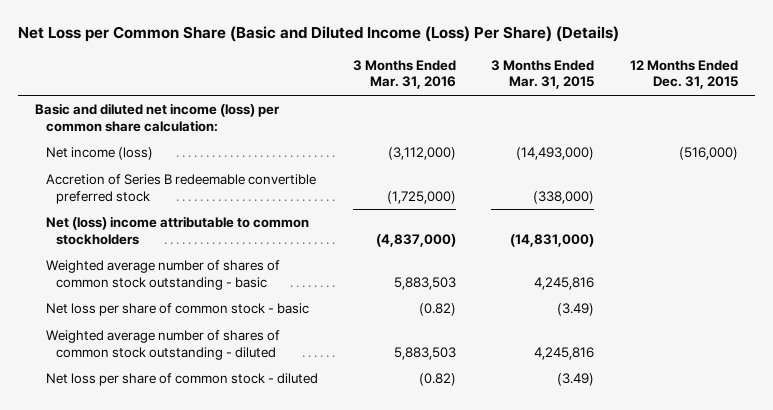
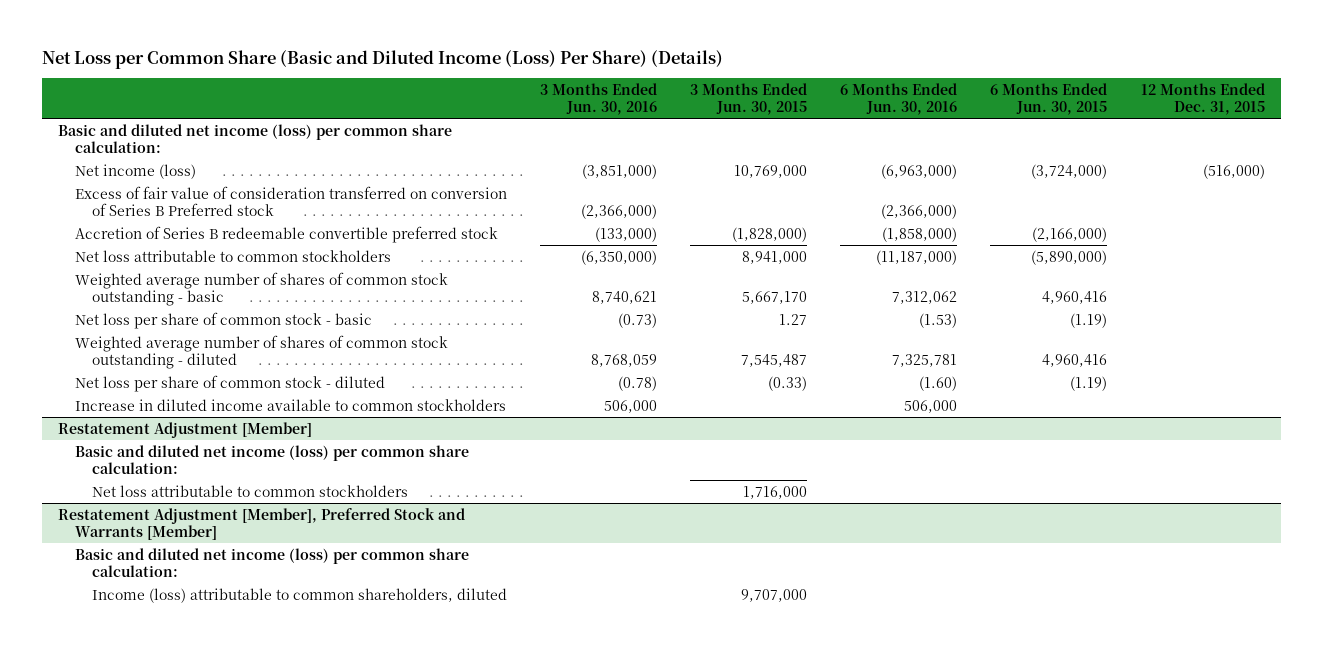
[352,59,456,90] 3 Months Ended Mar. 31, 2016 -> none
[491,59,595,90] 3 Months Ended Mar. 31, 2015 -> none
none -> [540,82,658,116] 3 Months Ended Jun. 30, 2016
none -> [690,82,808,116] 3 Months Ended Jun. 30, 2015
none -> [840,82,958,116] 6 Months Ended Jun. 30, 2016
none -> [990,82,1108,116] 6 Months Ended Jun. 30, 2015
none -> [75,185,508,216] Excess of fair value of consideration transferred on conversion of Series B Preferred stock
[45,216,309,245] Net (loss) income attributable to common stockholders -> [75,249,392,262] Net loss attributable to common stockholders
none -> [75,398,507,411] Increase in diluted income available to common stockholders
none -> [58,421,313,438] Restatement Adjustment [Member]
none -> [75,444,470,474] Basic and diluted net income (loss) per common share calculation:
none -> [91,484,408,497] Net loss attributable to common stockholders
none -> [58,507,466,540] Restatement Adjustment [Member], Preferred Stock and Warrants [Member]
none -> [75,547,470,577] Basic and diluted net income (loss) per common share calculation:
none -> [91,587,507,603] Income (loss) attributable to common shareholders, diluted

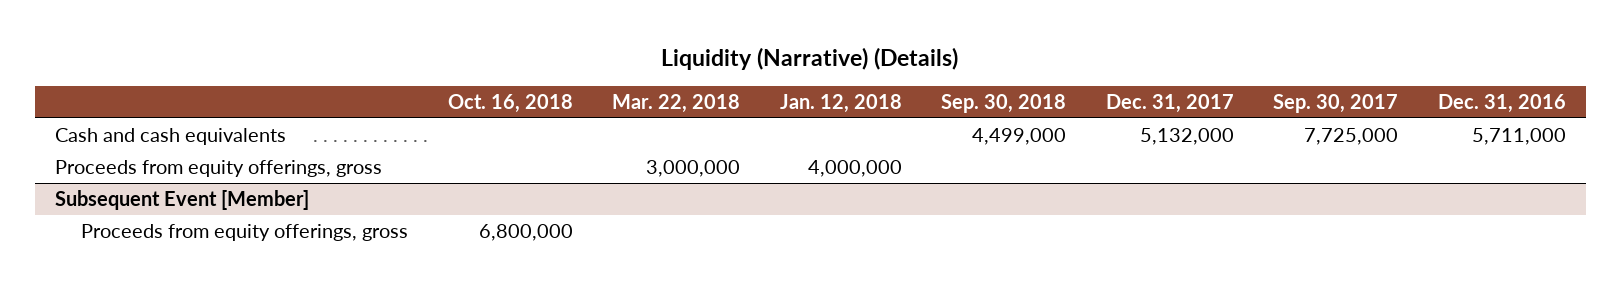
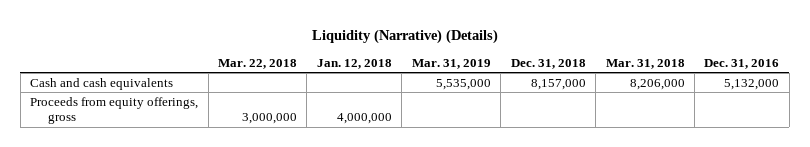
[447,94,573,114] Oct. 16, 2018 -> none
[941,94,1067,114] Sep. 30, 2018 -> none
[1105,94,1234,114] Dec. 31, 2017 -> none
[1273,94,1399,114] Sep. 30, 2017 -> none
none -> [411,58,491,69] Mar. 31, 2019
none -> [510,58,586,69] Dec. 31, 2018
none -> [605,58,685,69] Mar. 31, 2018
[1471,128,1566,146] 5,711,000 -> [724,78,780,90] 5,132,000
[54,190,309,211] Subsequent Event [Member] -> none
[81,224,409,242] Proceeds from equity offerings, gross -> none

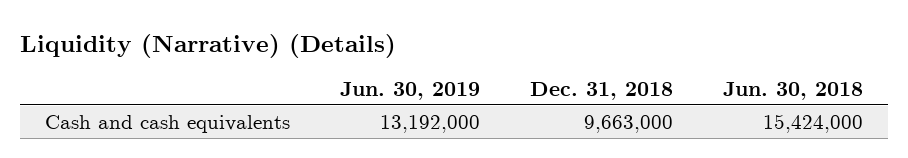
[217,58,297,69] Mar. 22, 2018 -> none
[316,58,392,69] Jan. 12, 2018 -> none
[411,58,491,69] Mar. 31, 2019 -> none
[605,58,685,69] Mar. 31, 2018 -> none
[704,58,780,69] Dec. 31, 2016 -> none
none -> [340,81,481,100] Jun. 30, 2019
none -> [722,81,863,100] Jun. 30, 2018
[30,96,199,125] Proceeds from equity offerings, gross -> none
[530,78,586,90] 8,157,000 -> [583,115,673,134] 9,663,000

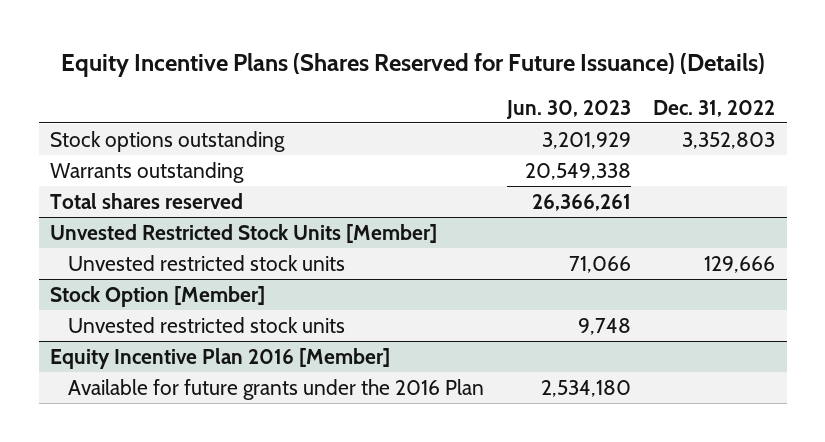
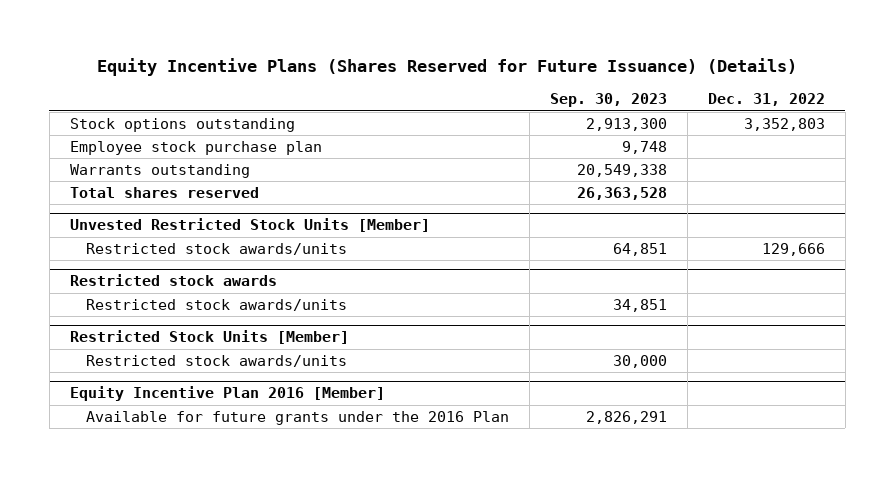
[505,99,631,119] Jun. 30, 2023 -> none
none -> [549,93,667,108] Sep. 30, 2023
none -> [69,141,322,156] Employee stock purchase plan
[49,285,265,307] Stock Option [Member] -> none
[68,316,346,333] Unvested restricted stock units -> none
[68,254,346,271] Unvested restricted stock units -> [85,243,347,256] Restricted stock awards/units
none -> [69,274,277,287] Restricted stock awards
none -> [85,299,347,312] Restricted stock awards/units
none -> [69,330,349,345] Restricted Stock Units [Member]
none -> [85,355,347,368] Restricted stock awards/units

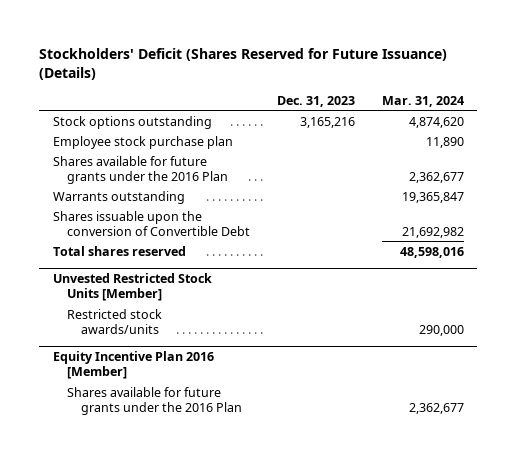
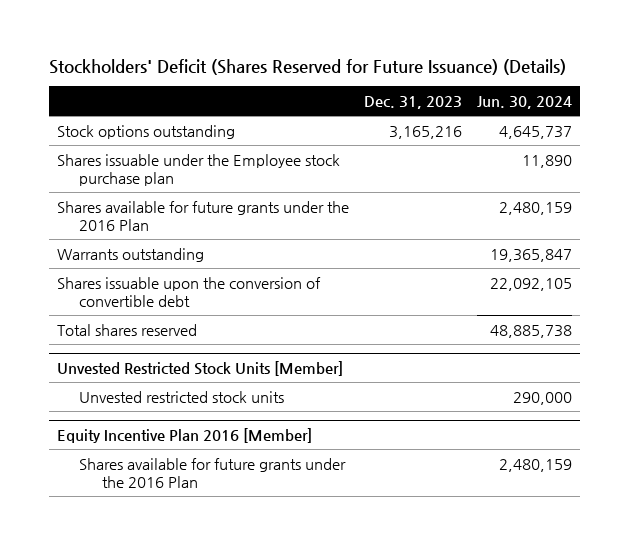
[381,95,464,107] Mar. 31, 2024 -> none
none -> [477,95,573,109] Jun. 30, 2024
[52,135,233,149] Employee stock purchase plan -> [56,153,340,186] Shares issuable under the Employee stock purchase plan
[52,210,251,236] Shares issuable upon the conversion of Convertible Debt -> [56,276,321,307] Shares issuable upon the conversion of convertible debt
[67,308,163,334] Restricted stock awards/units -> [79,390,285,403] Unvested restricted stock units

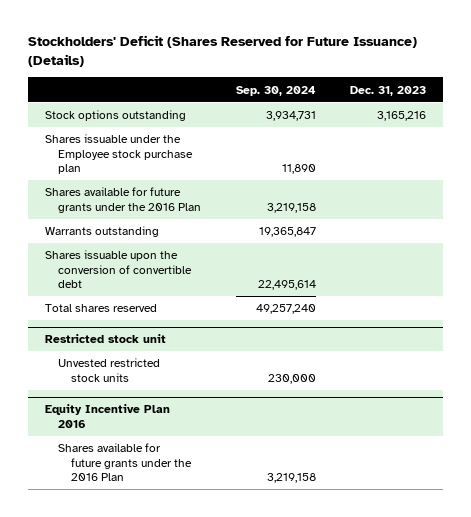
[477,95,573,109] Jun. 30, 2024 -> none
none -> [235,85,316,96] Sep. 30, 2024
[56,360,343,376] Unvested Restricted Stock Units [Member] -> [44,334,166,344] Restricted stock unit
[56,427,312,443] Equity Incentive Plan 2016 [Member] -> [44,404,170,428] Equity Incentive Plan 2016

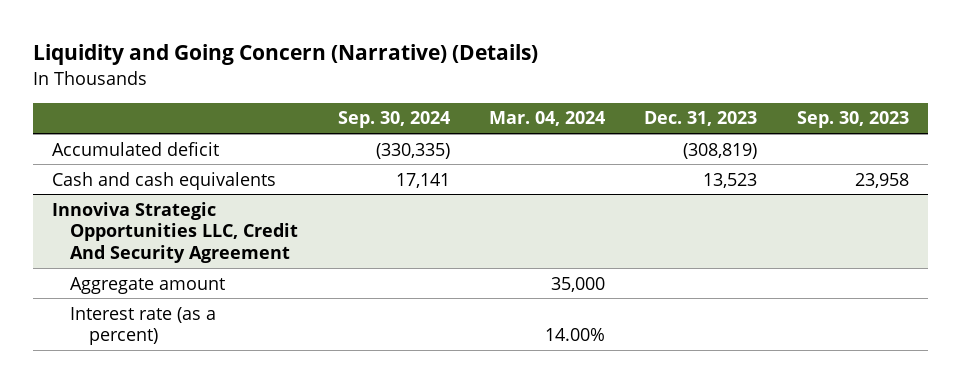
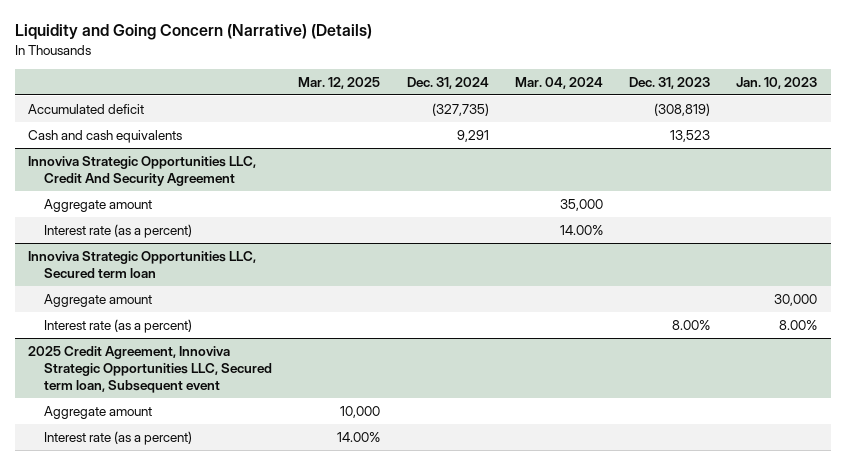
[337,111,450,129] Sep. 30, 2024 -> none
[796,111,909,129] Sep. 30, 2023 -> none
none -> [298,76,381,89] Mar. 12, 2025
none -> [406,76,489,89] Dec. 31, 2024
none -> [736,76,818,89] Jan. 10, 2023
none -> [28,250,257,279] Innoviva Strategic Opportunities LLC, Secured term loan
none -> [44,293,153,307] Aggregate amount
none -> [44,318,193,333] Interest rate (as a percent)
none -> [28,345,273,394] 2025 Credit Agreement, Innoviva Strategic Opportunities LLC, Secured term loan, Subsequent event
none -> [44,405,153,419] Aggregate amount
none -> [44,430,193,445] Interest rate (as a percent)

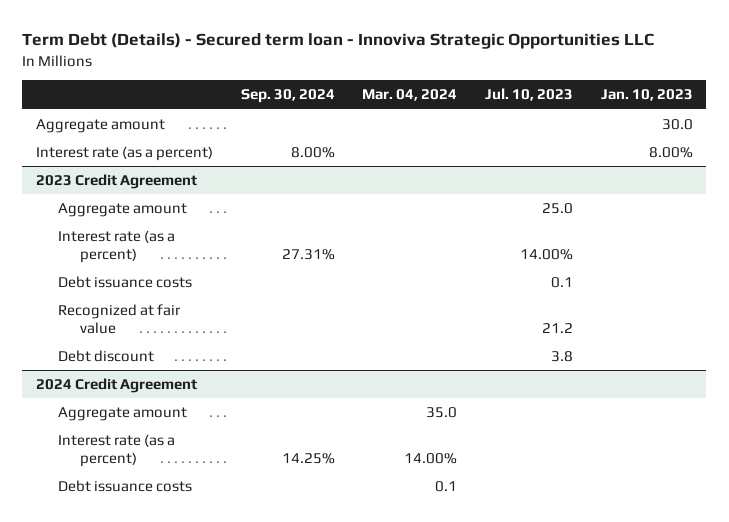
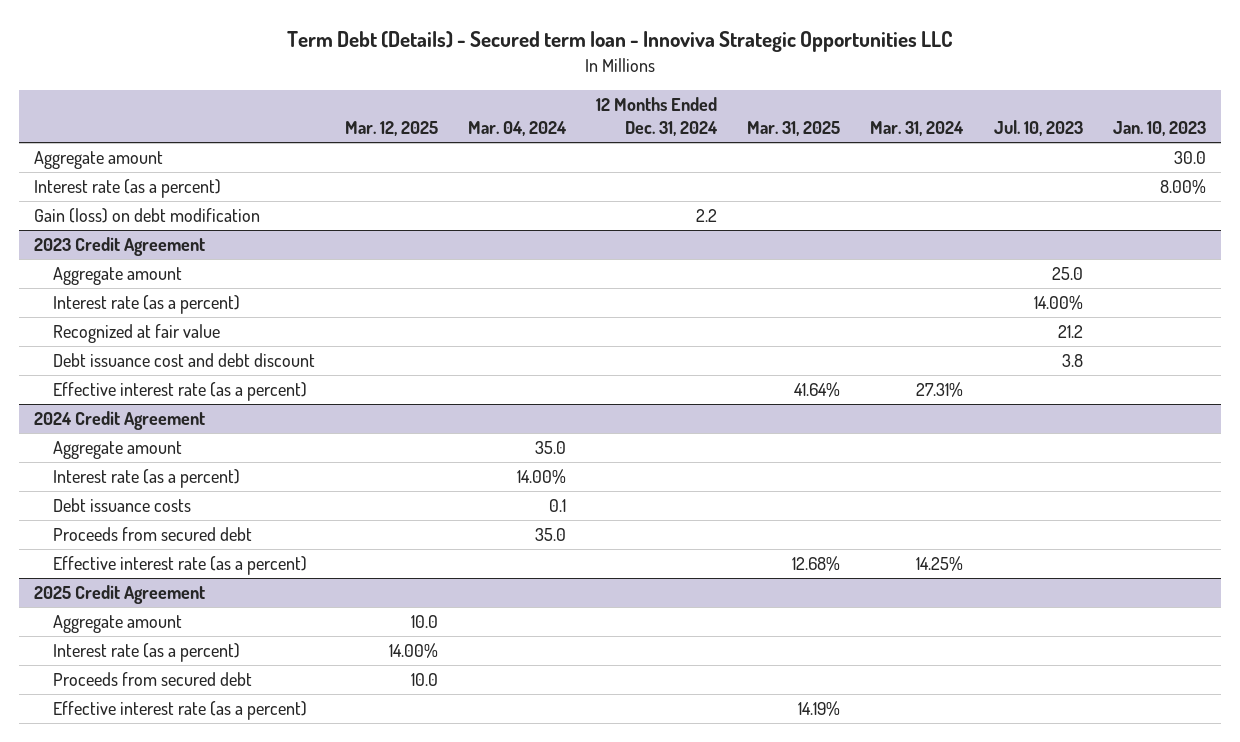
[240,89,335,104] Sep. 30, 2024 -> none
none -> [344,121,438,137] Mar. 12, 2025
none -> [596,96,719,137] 12 Months Ended Dec. 31, 2024
none -> [747,121,841,137] Mar. 31, 2025
none -> [870,121,965,137] Mar. 31, 2024
none -> [33,208,260,224] Gain (loss) on debt modification
[58,275,193,288] Debt issuance costs -> none
[58,349,155,362] Debt discount -> none
none -> [52,353,315,368] Debt issuance cost and debt discount
none -> [52,382,307,402] Effective interest rate (as a percent)
none -> [52,527,252,542] Proceeds from secured debt
none -> [52,556,307,576] Effective interest rate (as a percent)
none -> [33,585,205,605] 2025 Credit Agreement
none -> [52,615,182,634] Aggregate amount
none -> [52,643,240,663] Interest rate (as a percent)
none -> [52,672,252,687] Proceeds from secured debt
none -> [52,701,307,721] Effective interest rate (as a percent)

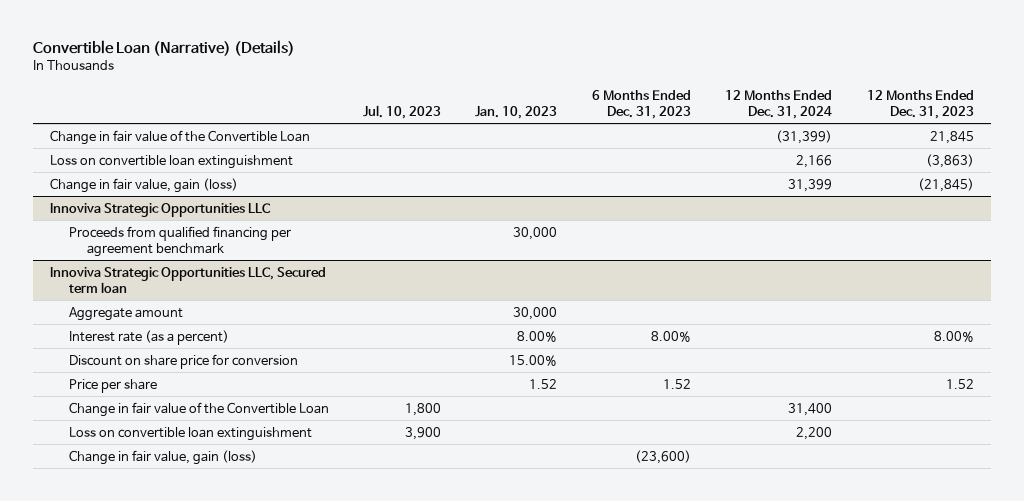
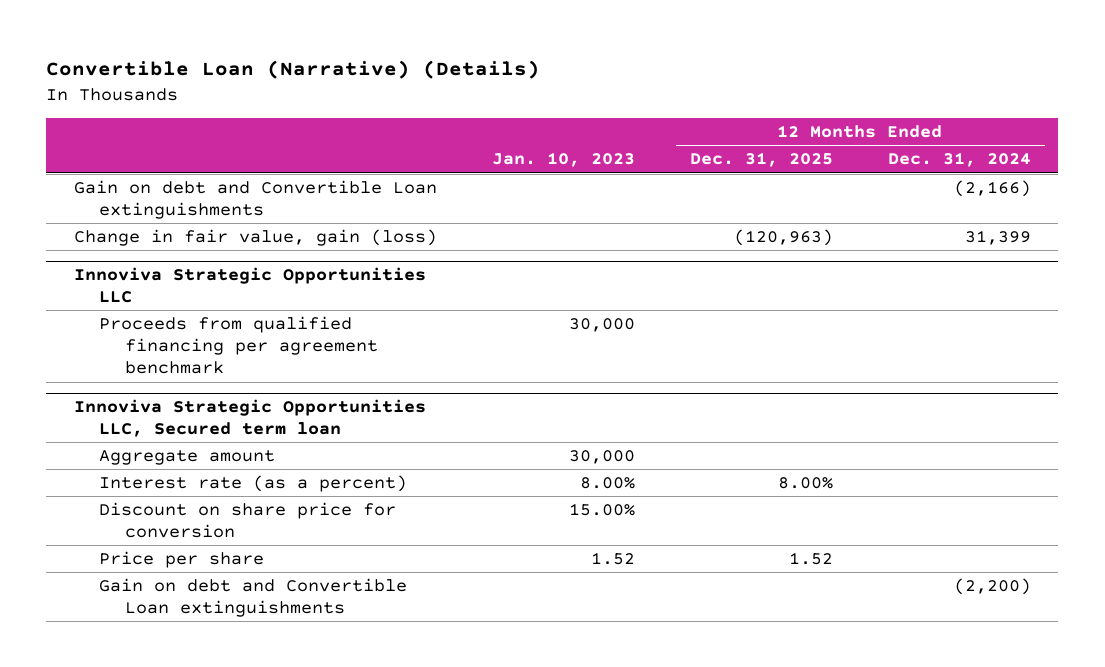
[363,105,442,120] Jul. 10, 2023 -> none
[591,89,691,120] 6 Months Ended Dec. 31, 2023 -> none
[866,89,974,120] 12 Months Ended Dec. 31, 2023 -> none
none -> [689,152,833,168] Dec. 31, 2025
[49,129,310,145] Change in fair value of the Convertible Loan -> none
[49,154,293,169] Loss on convertible loan extinguishment -> [73,180,437,220] Gain on debt and Convertible Loan extinguishments
[796,154,833,168] 2,166 -> [953,180,1031,198] (2,166)
[68,401,329,417] Change in fair value of the Convertible Loan -> none
[68,449,257,465] Change in fair value, gain (loss) -> none
[68,426,312,441] Loss on convertible loan extinguishment -> [99,578,408,618] Gain on debt and Convertible Loan extinguishments
[796,426,833,440] 2,200 -> [953,578,1031,596] (2,200)

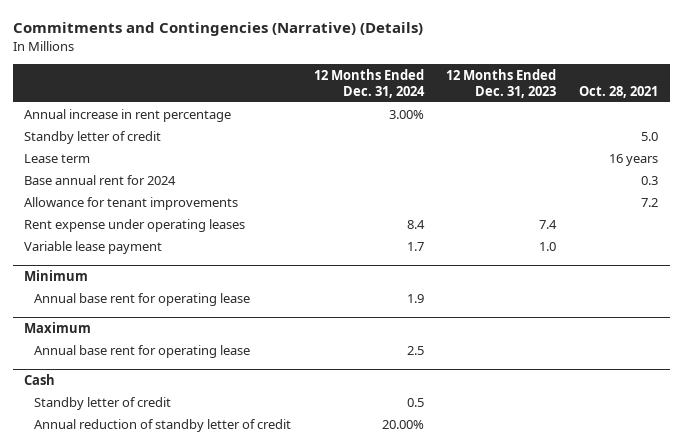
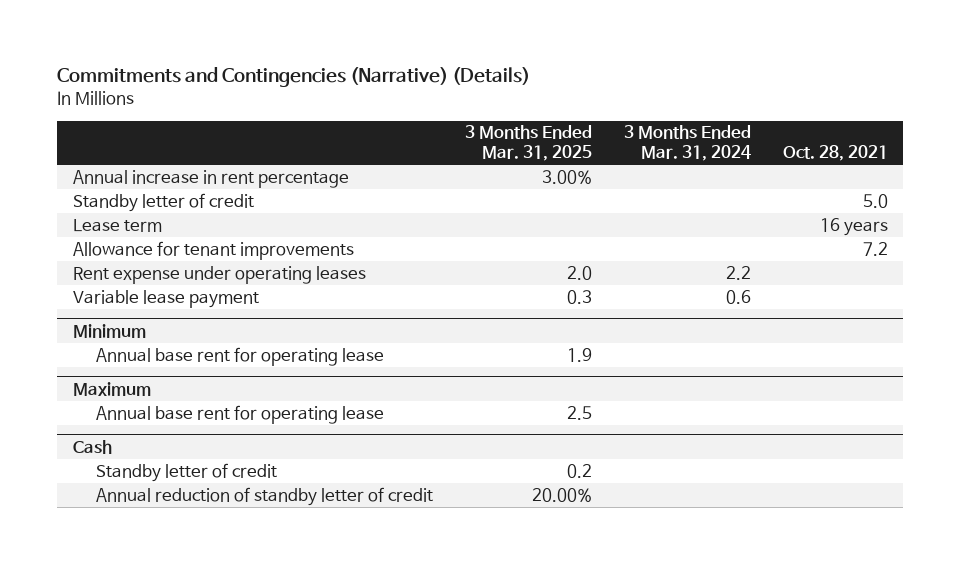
[313,68,425,98] 12 Months Ended Dec. 31, 2024 -> none
[446,68,557,98] 12 Months Ended Dec. 31, 2023 -> none
none -> [464,125,592,162] 3 Months Ended Mar. 31, 2025
none -> [623,125,751,162] 3 Months Ended Mar. 31, 2024
[24,174,177,185] Base annual rent for 2024 -> none

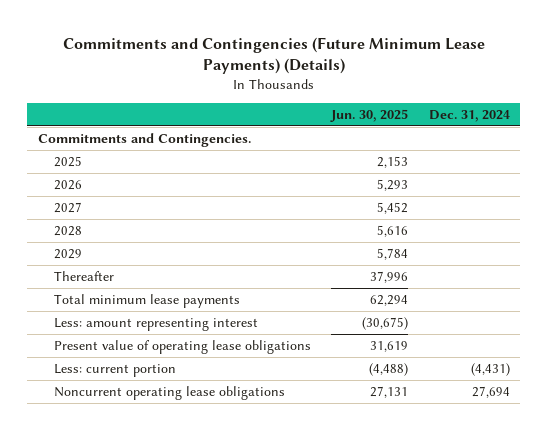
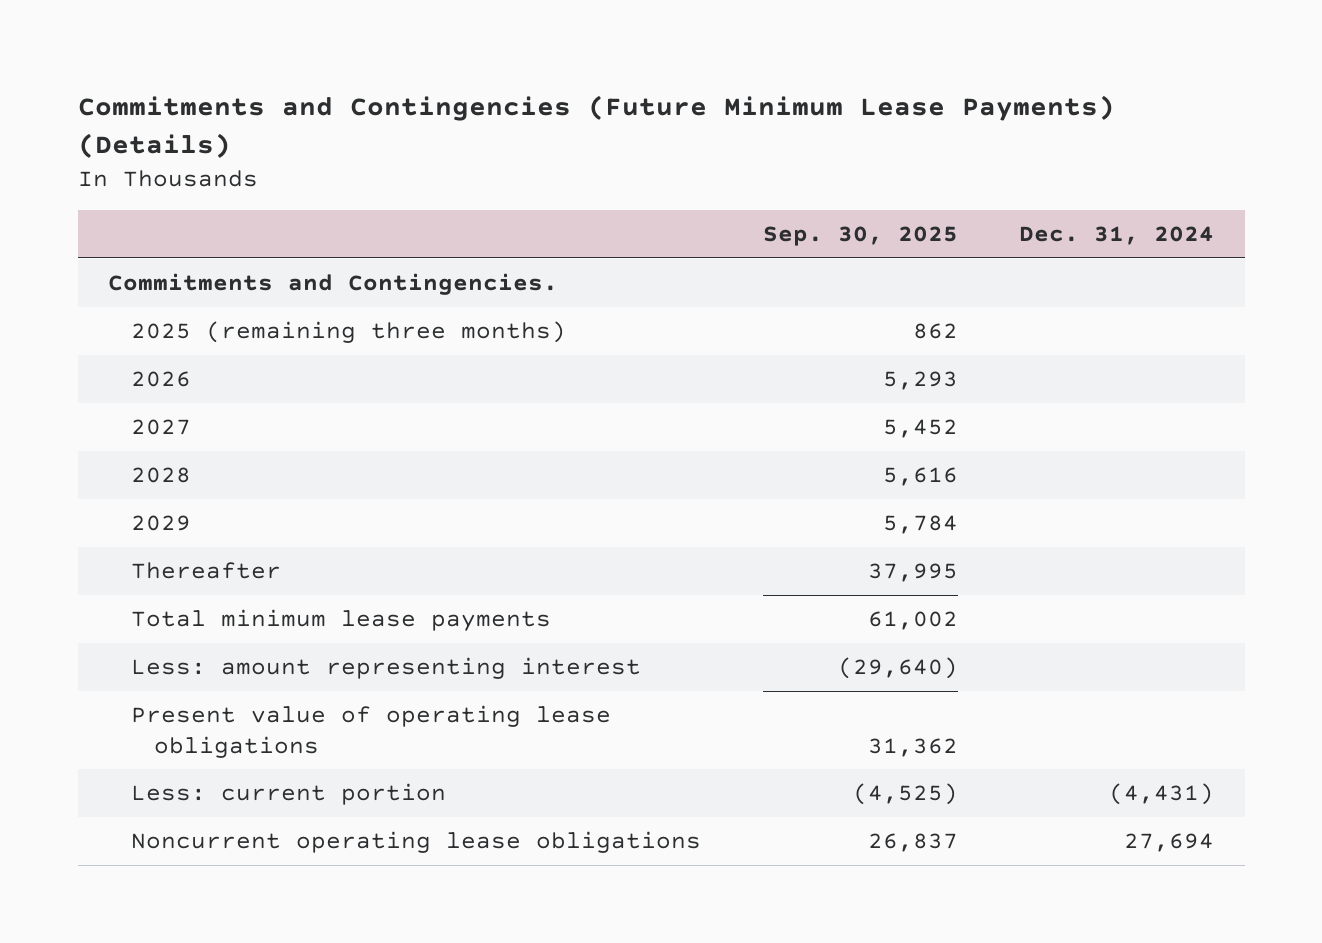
[330,108,409,122] Jun. 30, 2025 -> none
none -> [762,226,958,247] Sep. 30, 2025
[53,156,82,168] 2025 -> [131,321,567,344] 2025 (remaining three months)

